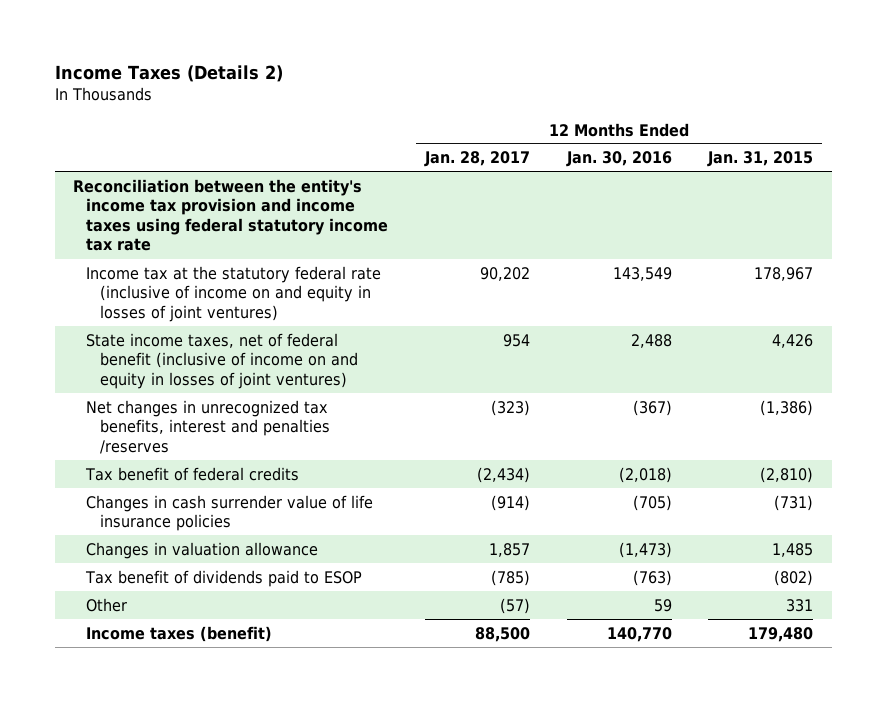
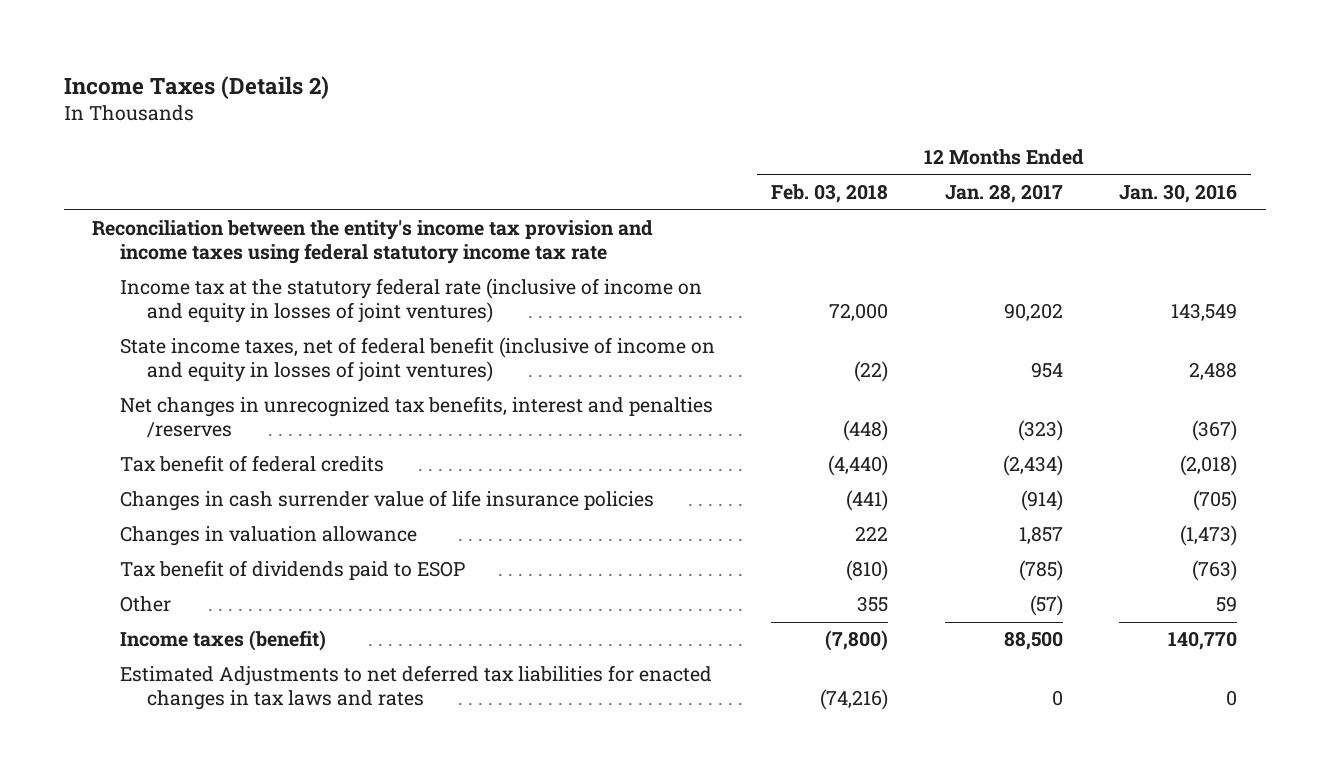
[707,151,814,168] Jan. 31, 2015 -> none
none -> [771,184,889,204] Feb. 03, 2018
none -> [119,665,712,711] Estimated Adjustments to net deferred tax liabilities for enacted changes in tax laws and rates

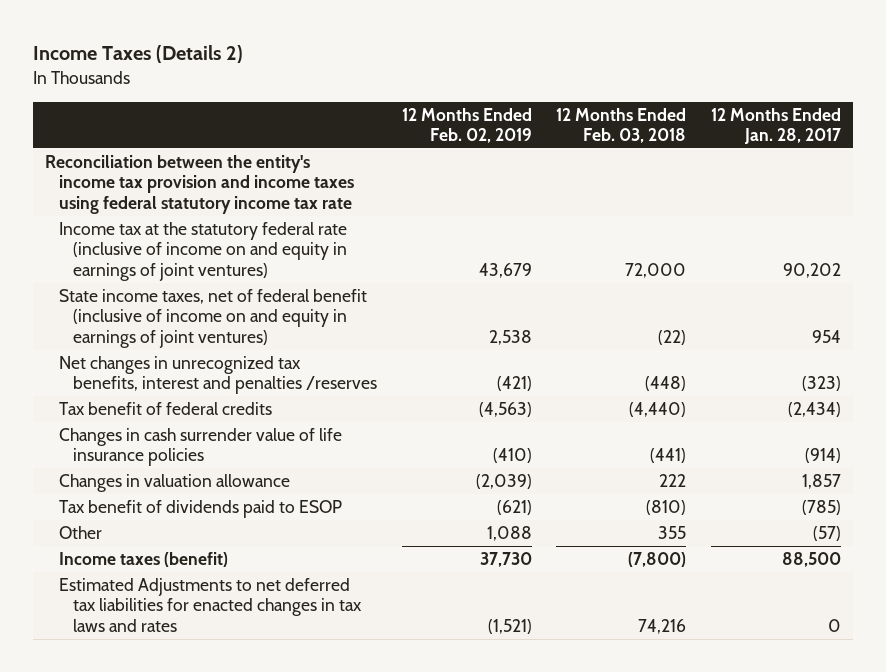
[1119,184,1238,204] Jan. 30, 2016 -> none
none -> [401,107,532,144] 12 Months Ended Feb. 02, 2019
[119,278,702,324] Income tax at the statutory federal rate (inclusive of income on and equity in losses of joint ventures) -> [59,221,348,281] Income tax at the statutory federal rate (inclusive of income on and equity in earnings of joint ventures)
[119,337,715,383] State income taxes, net of federal benefit (inclusive of income on and equity in losses of joint ventures) -> [59,288,368,348] State income taxes, net of federal benefit (inclusive of income on and equity in earnings of joint ventures)
[820,689,889,711] (74,216) -> [638,618,687,634] 74,216

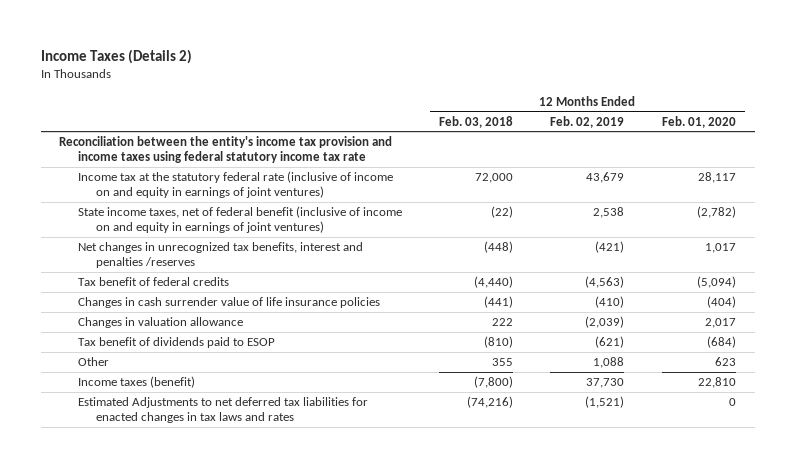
[710,107,841,145] 12 Months Ended Jan. 28, 2017 -> none
none -> [661,115,736,128] Feb. 01, 2020
[638,618,687,634] 74,216 -> [467,396,514,409] (74,216)

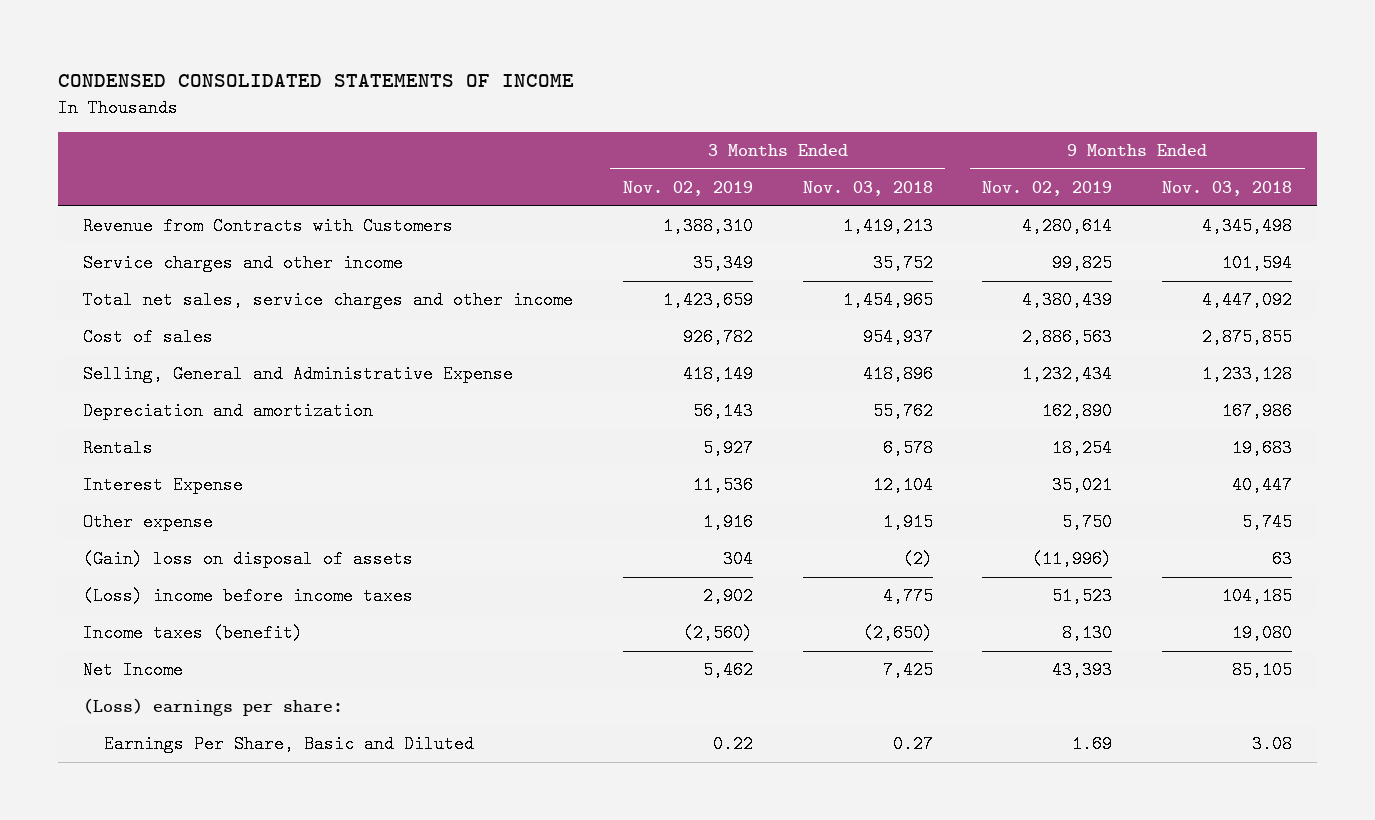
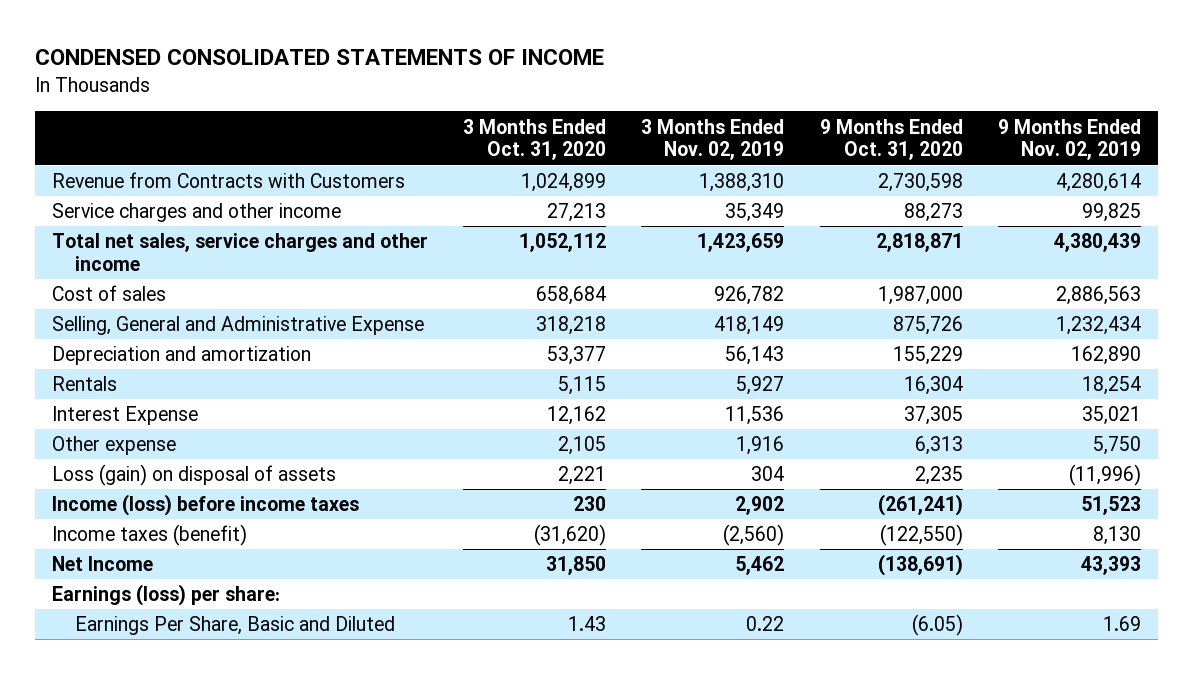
[802,180,933,196] Nov. 03, 2018 -> none
[1162,180,1293,196] Nov. 03, 2018 -> none
none -> [463,118,607,161] 3 Months Ended Oct. 31, 2020
none -> [819,118,963,161] 9 Months Ended Oct. 31, 2020
[83,550,414,569] (Gain) loss on disposal of assets -> [52,464,337,487] Loss (gain) on disposal of assets
[83,587,414,606] (Loss) income before income taxes -> [52,494,360,517] Income (loss) before income taxes
[83,698,344,717] (Loss) earnings per share: -> [52,584,281,607] Earnings (loss) per share:

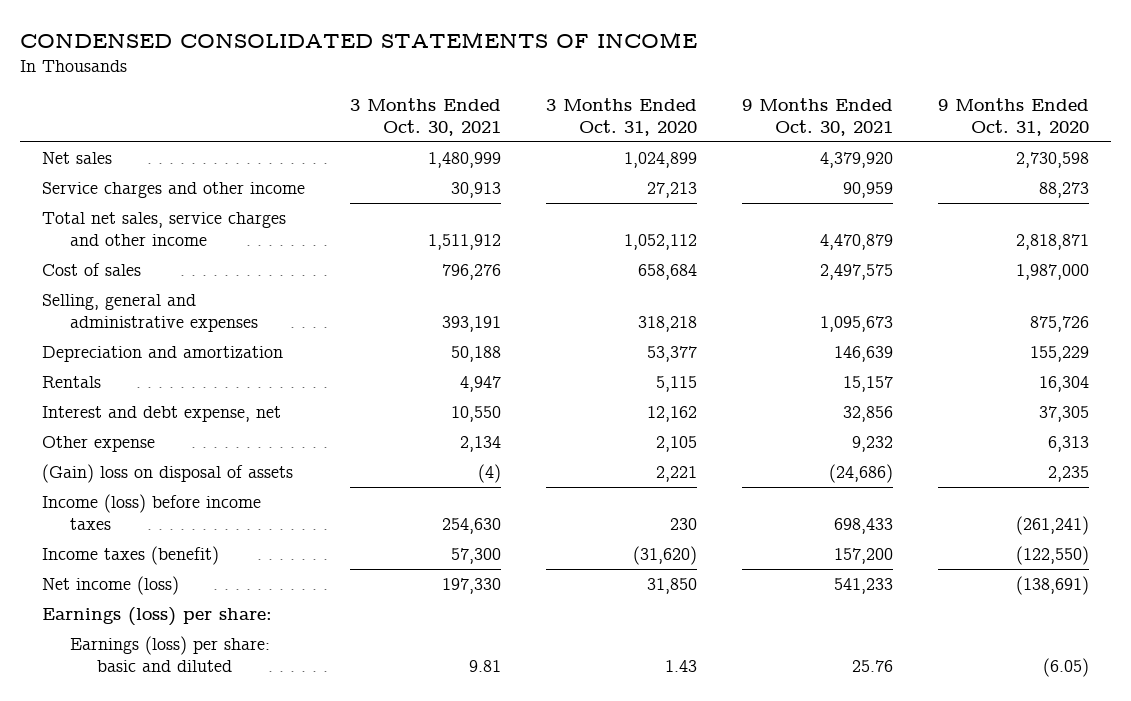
[641,118,785,161] 3 Months Ended Nov. 02, 2019 -> none
[997,118,1141,161] 9 Months Ended Nov. 02, 2019 -> none
none -> [350,97,502,137] 3 Months Ended Oct. 30, 2021
none -> [741,97,893,137] 9 Months Ended Oct. 30, 2021
[52,172,406,189] Revenue from Contracts with Customers -> [42,152,113,165] Net sales
[52,316,425,336] Selling, General and Administrative Expense -> [42,294,258,333] Selling, general and administrative expenses
[52,406,199,426] Interest Expense -> [42,406,282,423] Interest and debt expense, net
[52,464,337,487] Loss (gain) on disposal of assets -> [42,464,294,484] (Gain) loss on disposal of assets
[52,556,154,572] Net Income -> [42,576,180,596] Net income (loss)
[75,616,396,636] Earnings Per Share, Basic and Diluted -> [69,636,270,673] Earnings (loss) per share: basic and diluted

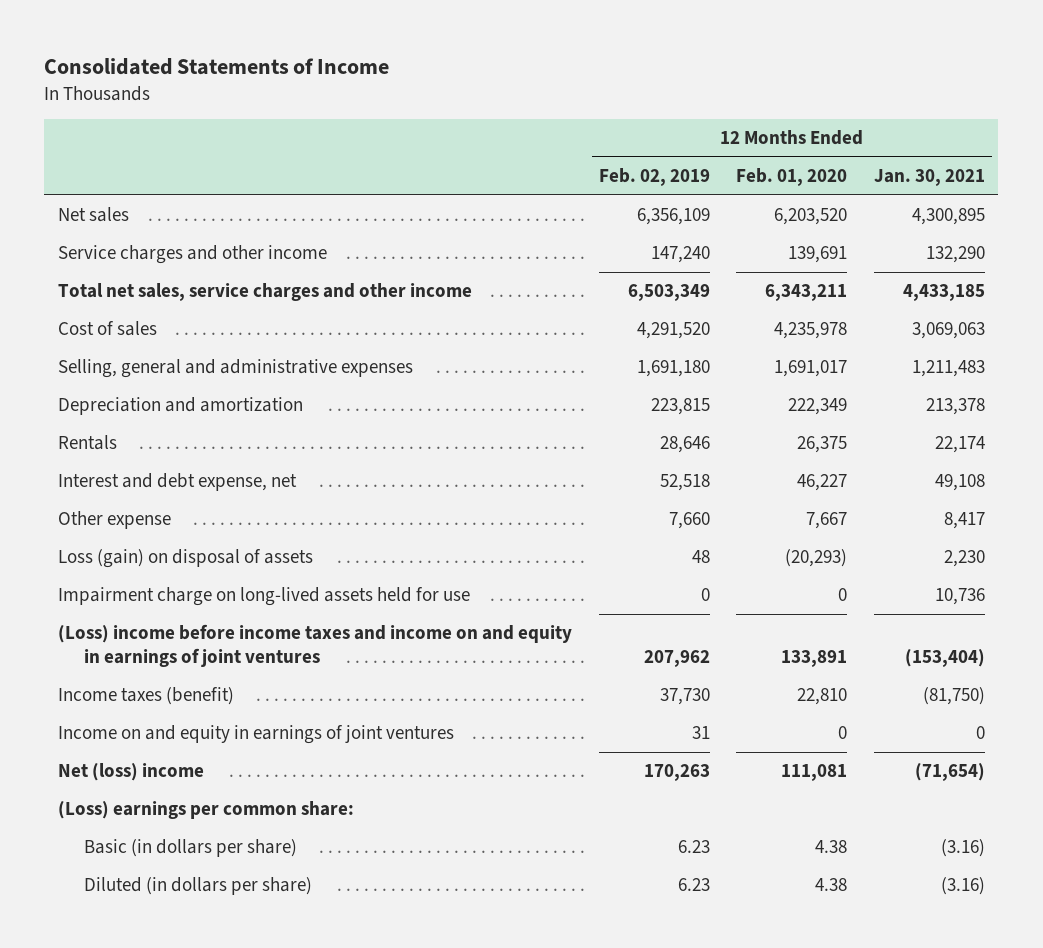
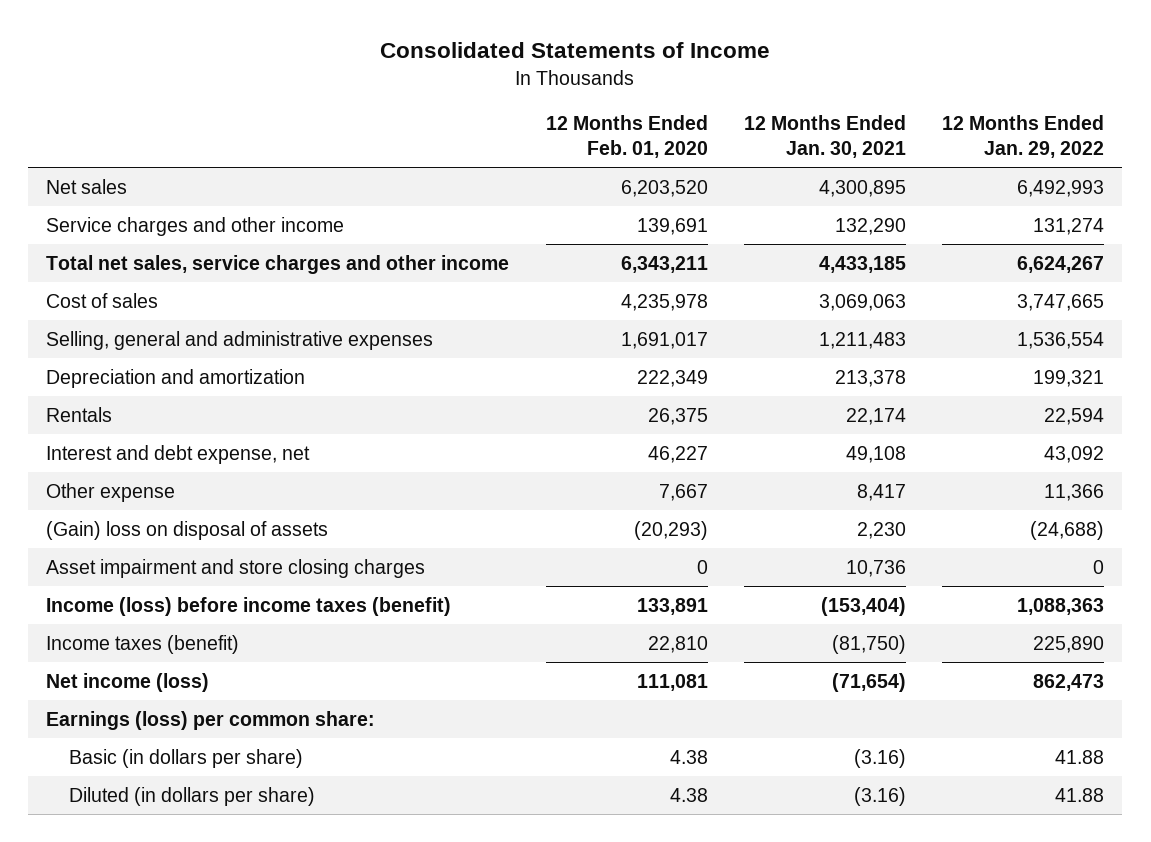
[598,167,710,186] Feb. 02, 2019 -> none
none -> [942,114,1105,158] 12 Months Ended Jan. 29, 2022
[57,549,313,569] Loss (gain) on disposal of assets -> [46,520,329,540] (Gain) loss on disposal of assets
[57,587,470,607] Impairment charge on long-lived assets held for use -> [46,558,426,578] Asset impairment and store closing charges
[57,624,572,667] (Loss) income before income taxes and income on and equity in earnings of joint ventures -> [46,596,452,616] Income (loss) before income taxes (benefit)
[57,725,454,745] Income on and equity in earnings of joint ventures -> none
[57,763,204,782] Net (loss) income -> [46,672,210,692] Net income (loss)
[57,801,354,820] (Loss) earnings per common share: -> [46,710,376,730] Earnings (loss) per common share:

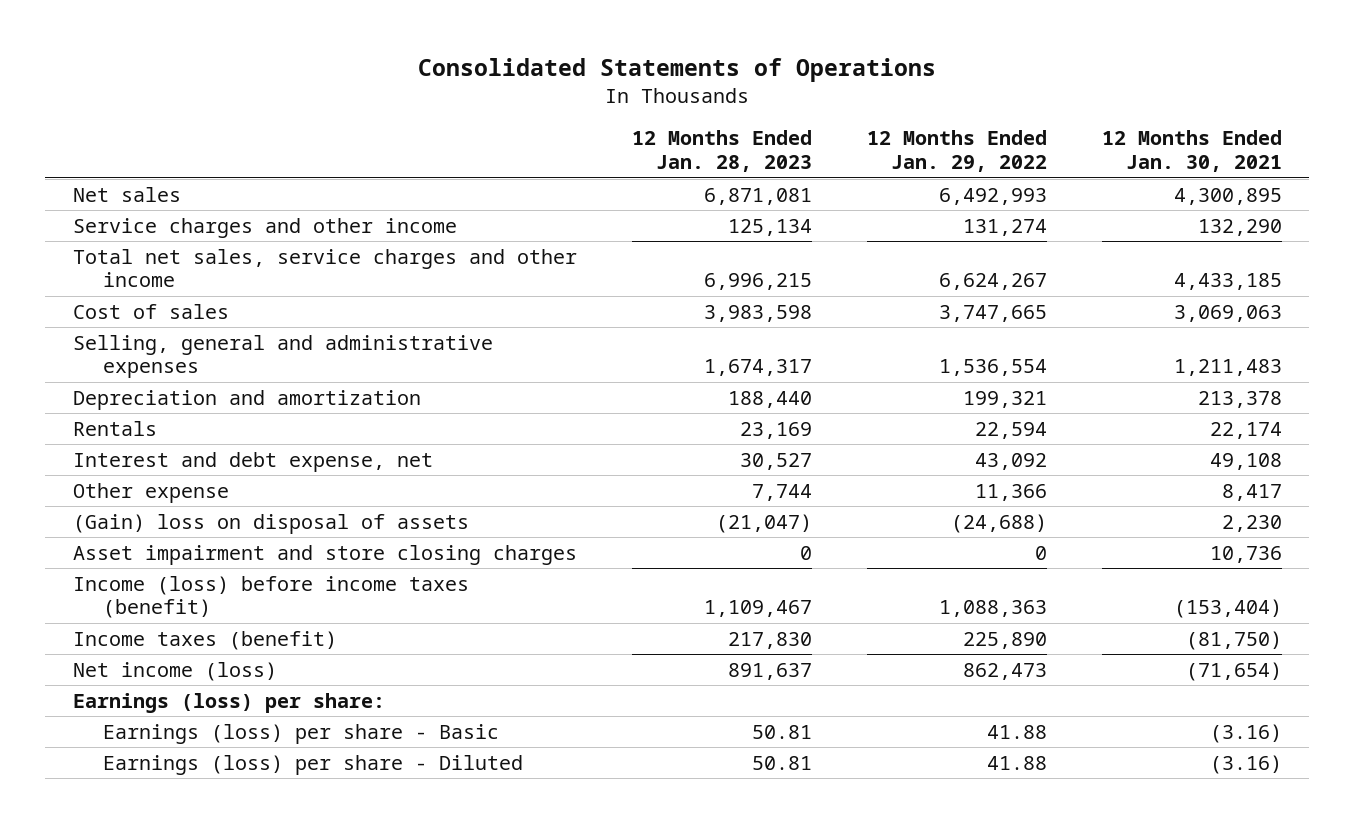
[380,42,771,59] Consolidated Statements of Income -> [418,58,937,83] Consolidated Statements of Operations
[545,114,708,158] 12 Months Ended Feb. 01, 2020 -> none
none -> [631,130,812,173] 12 Months Ended Jan. 28, 2023
[46,710,376,730] Earnings (loss) per common share: -> [72,692,385,713] Earnings (loss) per share:
[68,748,303,768] Basic (in dollars per share) -> [103,723,500,744] Earnings (loss) per share - Basic
[68,786,315,806] Diluted (in dollars per share) -> [103,754,524,775] Earnings (loss) per share - Diluted

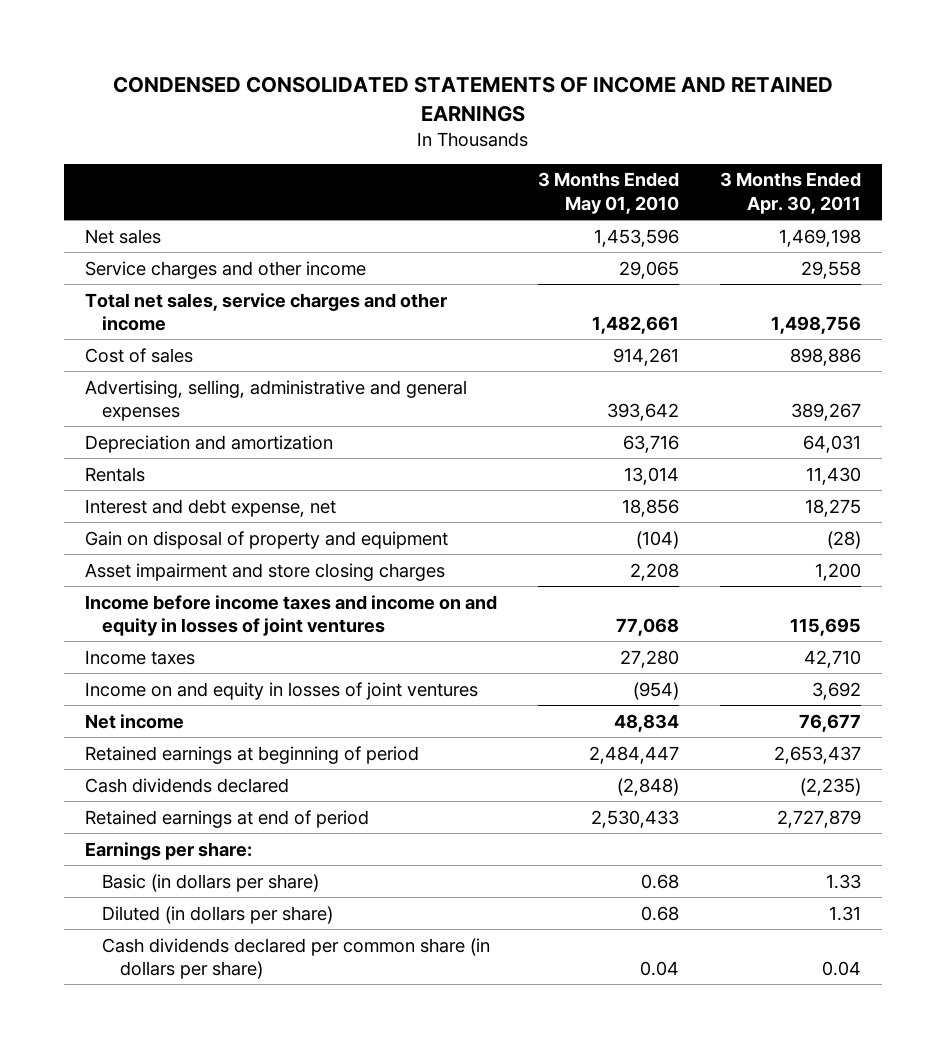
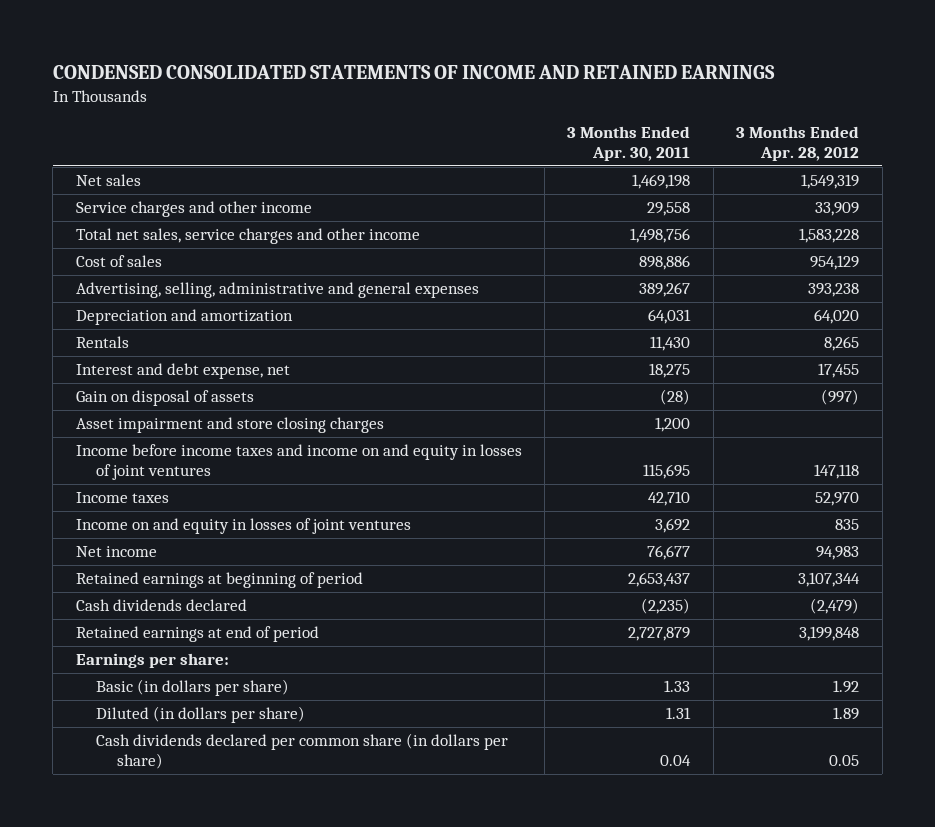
[537,172,679,214] 3 Months Ended May 01, 2010 -> none
none -> [736,126,860,162] 3 Months Ended Apr. 28, 2012
[84,530,448,549] Gain on disposal of property and equipment -> [75,390,254,407] Gain on disposal of assets

